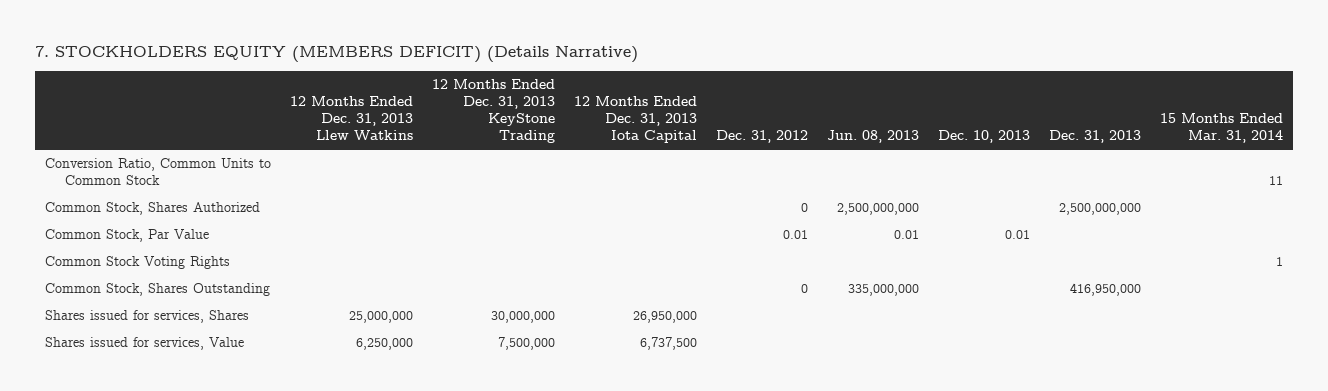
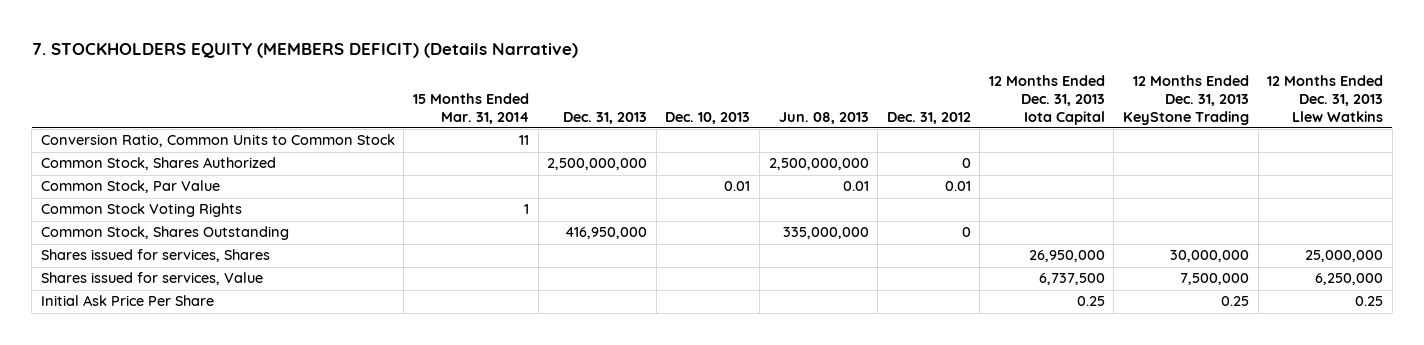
none -> [40,295,214,307] Initial Ask Price Per Share

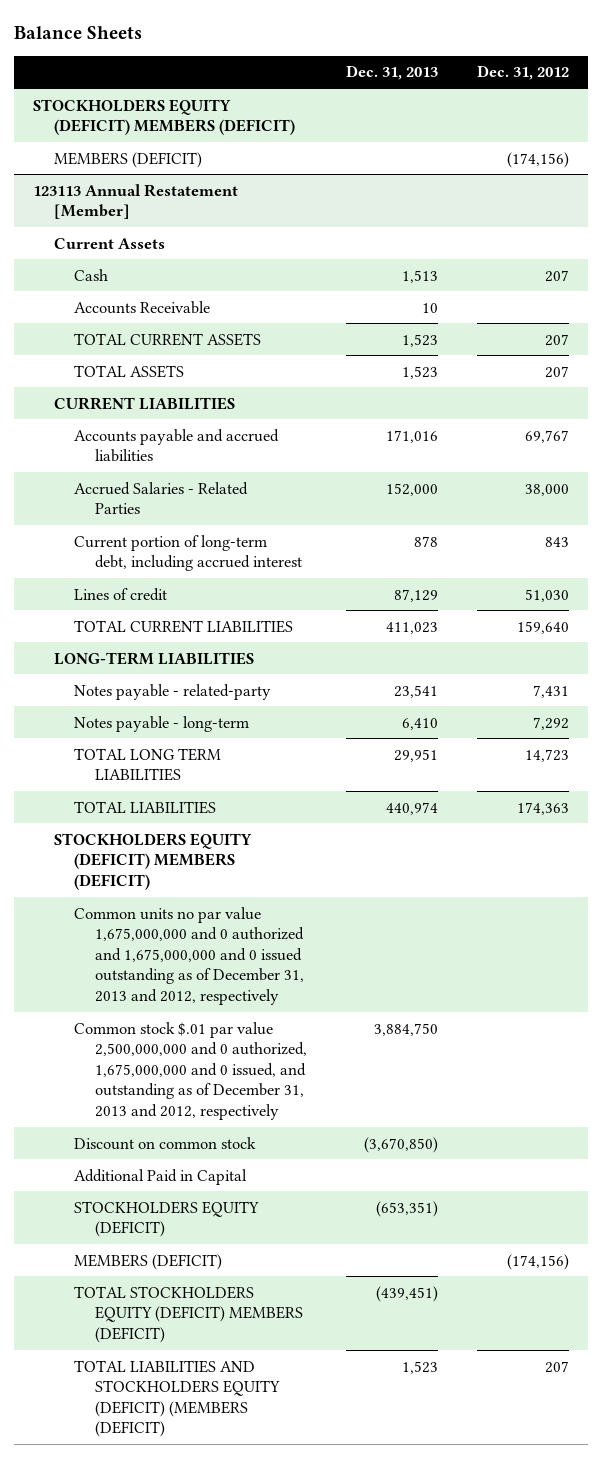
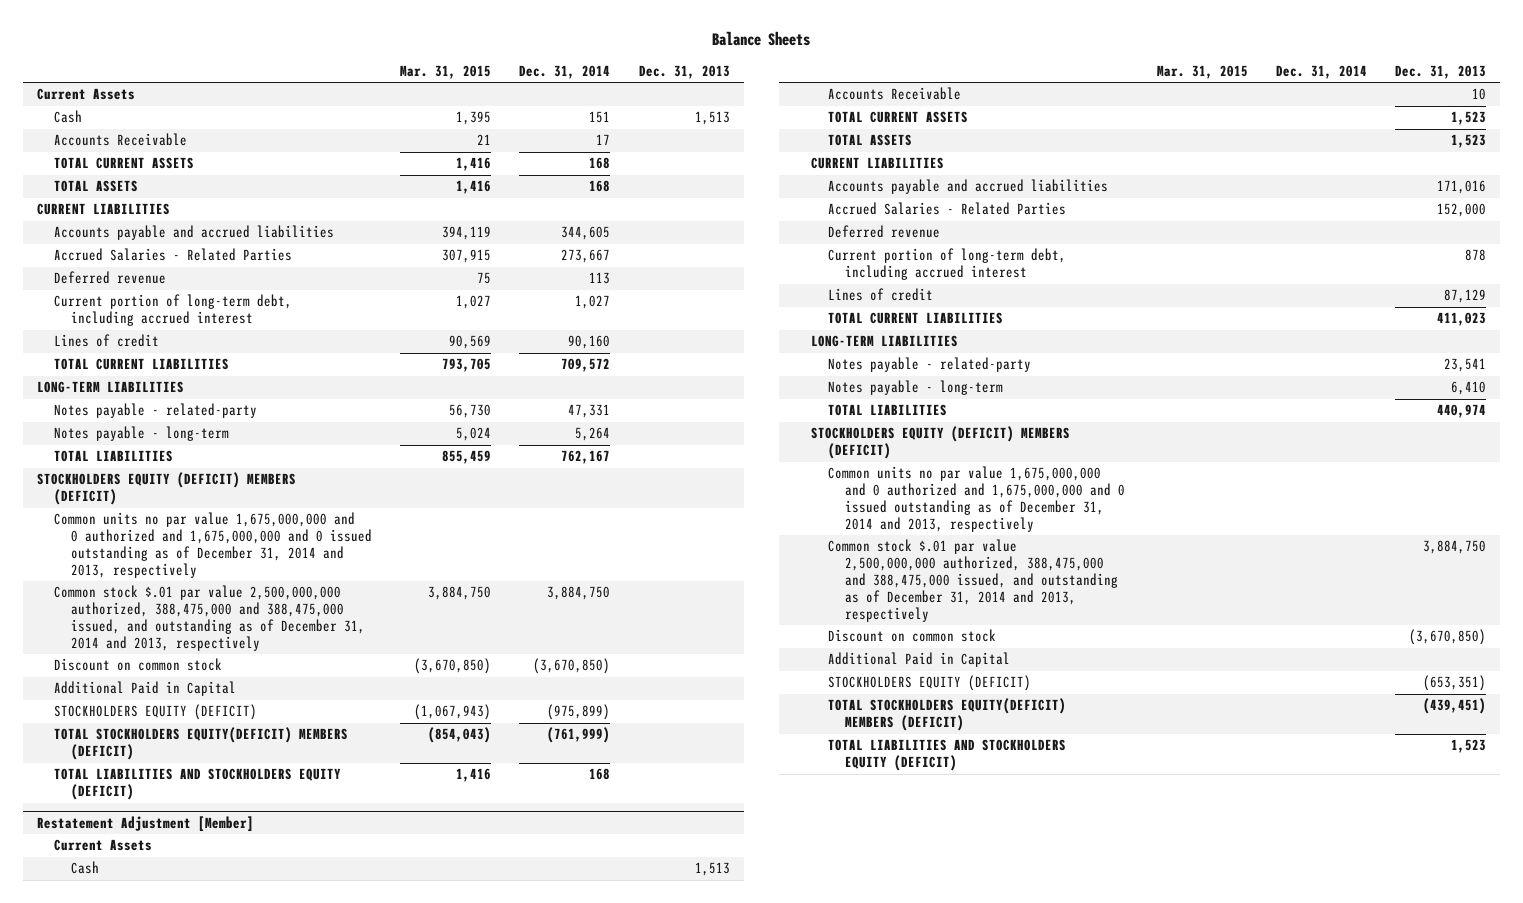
[476,65,569,81] Dec. 31, 2012 -> none
none -> [400,64,492,79] Mar. 31, 2015
none -> [519,64,611,79] Dec. 31, 2014
none -> [36,88,135,101] Current Assets
none -> [54,110,83,124] Cash
none -> [54,133,188,147] Accounts Receivable
none -> [54,157,195,170] TOTAL CURRENT ASSETS
none -> [54,180,139,193] TOTAL ASSETS
none -> [36,203,170,216] CURRENT LIABILITIES
none -> [54,225,335,241] Accounts payable and accrued liabilities
none -> [54,248,293,262] Accrued Salaries - Related Parties
none -> [54,271,167,285] Deferred revenue
none -> [54,294,293,327] Current portion of long-term debt, including accrued interest
none -> [54,334,160,348] Lines of credit
none -> [54,358,230,371] TOTAL CURRENT LIABILITIES
none -> [36,381,184,394] LONG-TERM LIABILITIES
none -> [54,403,258,419] Notes payable - related-party
none -> [54,426,230,442] Notes payable - long-term
none -> [54,450,174,463] TOTAL LIABILITIES
[53,151,202,168] MEMBERS (DEFICIT) -> none
none -> [54,512,373,578] Common units no par value 1,675,000,000 and 0 authorized and 1,675,000,000 and 0 issued outstanding as of December 31, 2014 and 2013, respectively
none -> [54,585,366,651] Common stock $.01 par value 2,500,000,000 authorized, 388,475,000 and 388,475,000 issued, and outstanding as of December 31, 2014 and 2013, respectively
none -> [54,658,223,672] Discount on common stock
none -> [54,681,237,697] Additional Paid in Capital
none -> [54,704,258,721] STOCKHOLDERS EQUITY (DEFICIT)
none -> [54,727,349,761] TOTAL STOCKHOLDERS EQUITY(DEFICIT) MEMBERS (DEFICIT)
none -> [54,768,342,801] TOTAL LIABILITIES AND STOCKHOLDERS EQUITY (DEFICIT)
[33,183,239,220] 123113 Annual Restatement [Member] -> [36,815,254,832] Restatement Adjustment [Member]
none -> [827,225,940,239] Deferred revenue
[74,747,222,782] TOTAL LONG TERM LIABILITIES -> none
[74,906,305,1005] Common units no par value 1,675,000,000 and 0 authorized and 1,675,000,000 and 0 issued outstanding as of December 31, 2013 and 2012, respectively -> [827,466,1126,532] Common units no par value 1,675,000,000 and 0 authorized and 1,675,000,000 and 0 issued outstanding as of December 31, 2014 and 2013, respectively
[74,1021,308,1120] Common stock $.01 par value 2,500,000,000 and 0 authorized, 1,675,000,000 and 0 issued, and outstanding as of December 31, 2013 and 2012, respectively -> [827,539,1119,622] Common stock $.01 par value 2,500,000,000 authorized, 388,475,000 and 388,475,000 issued, and outstanding as of December 31, 2014 and 2013, respectively
[74,1253,223,1270] MEMBERS (DEFICIT) -> none
[74,1285,304,1343] TOTAL STOCKHOLDERS EQUITY (DEFICIT) MEMBERS (DEFICIT) -> [827,698,1066,732] TOTAL STOCKHOLDERS EQUITY(DEFICIT) MEMBERS (DEFICIT)
[74,1359,281,1438] TOTAL LIABILITIES AND STOCKHOLDERS EQUITY (DEFICIT) (MEMBERS (DEFICIT) -> [827,739,1066,772] TOTAL LIABILITIES AND STOCKHOLDERS EQUITY (DEFICIT)

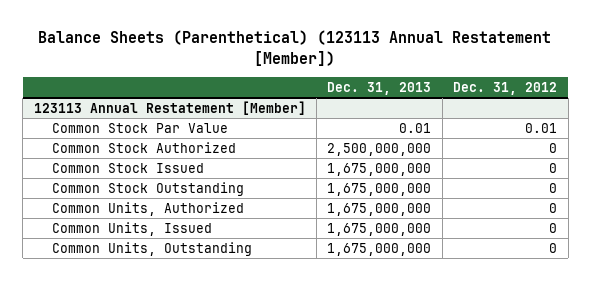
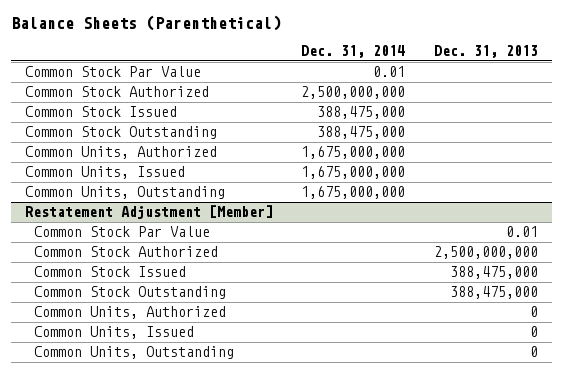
[38,30,552,66] Balance Sheets (Parenthetical) (123113 Annual Restatement [Member]) -> [10,15,281,32] Balance Sheets (Parenthetical)
[453,81,558,95] Dec. 31, 2012 -> none
none -> [301,45,406,59] Dec. 31, 2014
none -> [24,66,201,78] Common Stock Par Value
none -> [24,86,209,98] Common Stock Authorized
none -> [24,106,177,118] Common Stock Issued
none -> [24,126,217,140] Common Stock Outstanding
none -> [24,146,217,160] Common Units, Authorized
none -> [24,166,185,180] Common Units, Issued
none -> [24,186,225,200] Common Units, Outstanding
[33,100,306,115] 123113 Annual Restatement [Member] -> [24,205,273,220] Restatement Adjustment [Member]
[327,162,432,176] 1,675,000,000 -> [449,266,538,280] 388,475,000
[327,182,432,196] 1,675,000,000 -> [449,286,538,300] 388,475,000
[327,202,432,216] 1,675,000,000 -> [529,306,538,318] 0
[327,222,432,236] 1,675,000,000 -> [529,326,538,338] 0
[327,242,432,256] 1,675,000,000 -> [529,346,538,358] 0

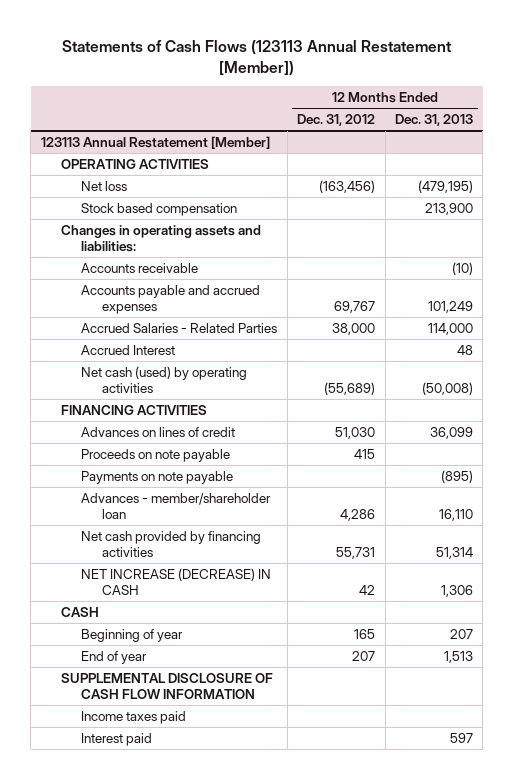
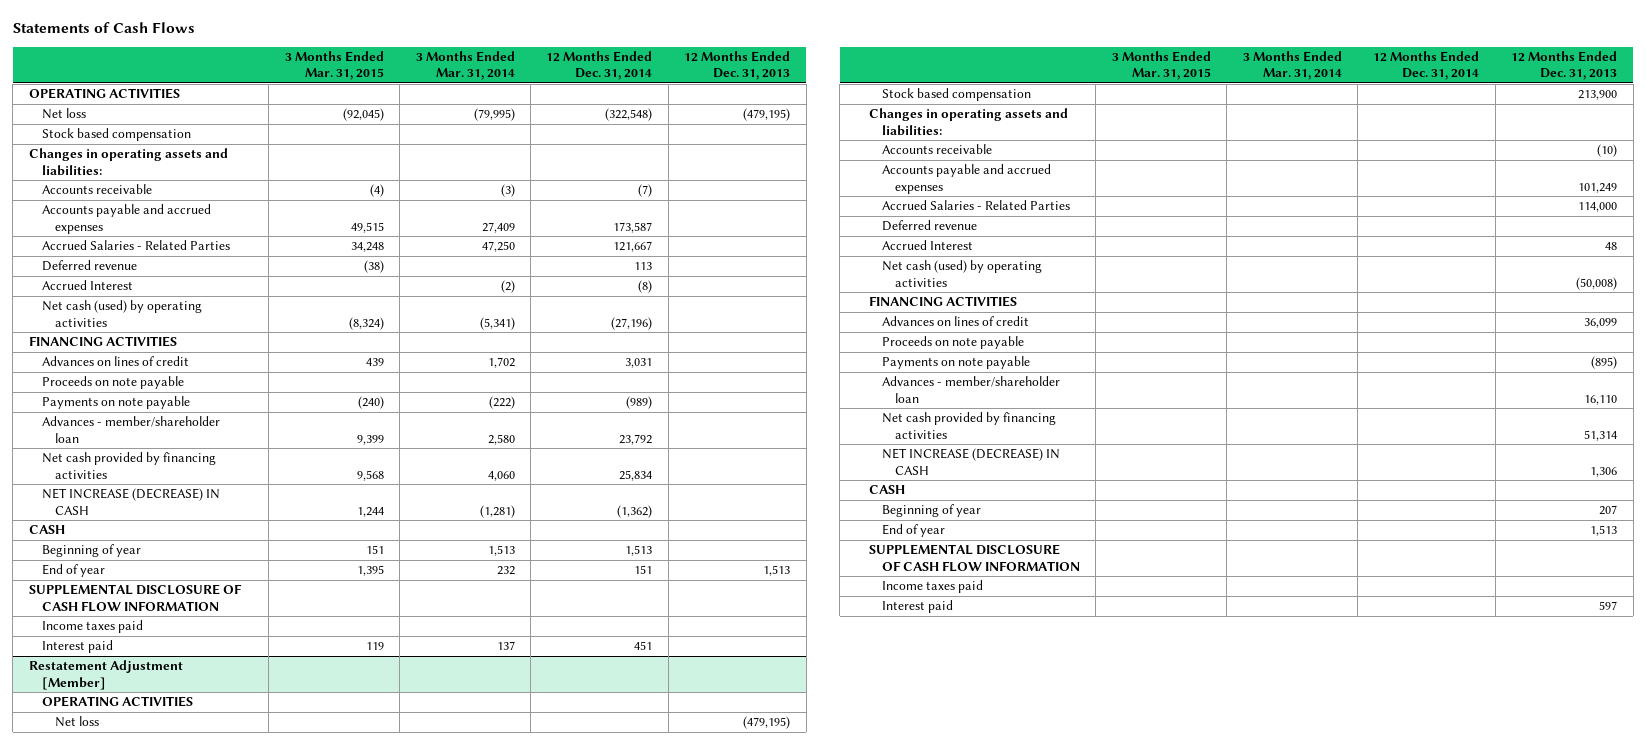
[61,39,452,76] Statements of Cash Flows (123113 Annual Restatement [Member]) -> [12,22,195,34] Statements of Cash Flows
[297,114,376,127] Dec. 31, 2012 -> none
none -> [284,51,384,81] 3 Months Ended Mar. 31, 2015
none -> [415,51,515,81] 3 Months Ended Mar. 31, 2014
none -> [546,51,653,81] 12 Months Ended Dec. 31, 2014
none -> [28,88,180,100] OPERATING ACTIVITIES
none -> [41,108,86,120] Net loss
none -> [41,128,191,142] Stock based compensation
none -> [28,148,228,176] Changes in operating assets and liabilities:
none -> [41,184,152,195] Accounts receivable
none -> [41,204,211,234] Accounts payable and accrued expenses
none -> [41,240,230,251] Accrued Salaries - Related Parties
none -> [41,260,137,272] Deferred revenue
none -> [41,280,133,291] Accrued Interest
none -> [41,300,202,327] Net cash (used) by operating activities
none -> [28,336,177,348] FINANCING ACTIVITIES
none -> [41,356,189,367] Advances on lines of credit
none -> [41,376,184,390] Proceeds on note payable
none -> [41,396,190,410] Payments on note payable
none -> [41,416,220,443] Advances - member/shareholder loan
none -> [41,452,216,479] Net cash provided by financing activities
none -> [41,488,220,515] NET INCREASE (DECREASE) IN CASH
none -> [28,525,65,535] CASH
none -> [41,544,141,558] Beginning of year
none -> [41,564,105,578] End of year
none -> [28,584,242,612] SUPPLEMENTAL DISCLOSURE OF CASH FLOW INFORMATION
none -> [41,620,143,634] Income taxes paid
none -> [41,640,113,654] Interest paid
[40,135,270,149] 123113 Annual Restatement [Member] -> [28,660,183,690] Restatement Adjustment [Member]
none -> [881,220,977,232] Deferred revenue

